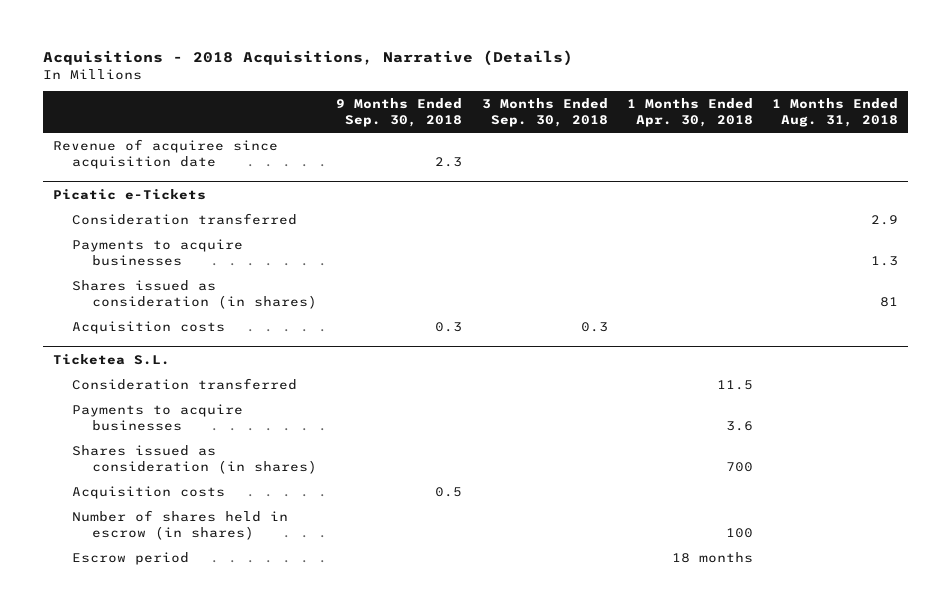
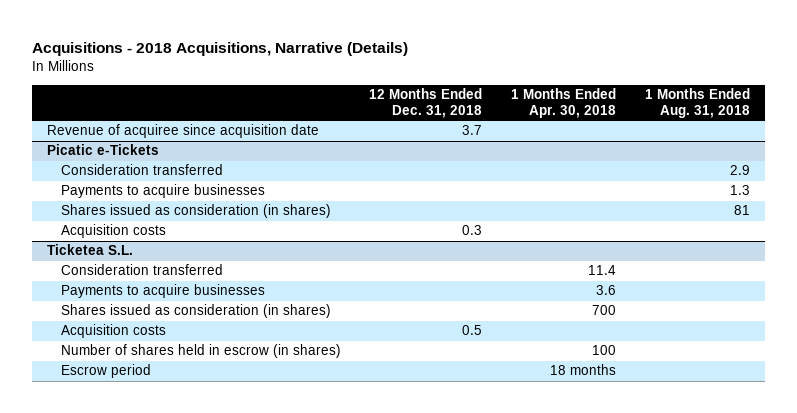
[336,98,463,128] 9 Months Ended Sep. 30, 2018 -> none
[481,98,608,128] 3 Months Ended Sep. 30, 2018 -> none
none -> [369,88,483,118] 12 Months Ended Dec. 31, 2018
[717,379,754,390] 11.5 -> [588,265,617,276] 11.4

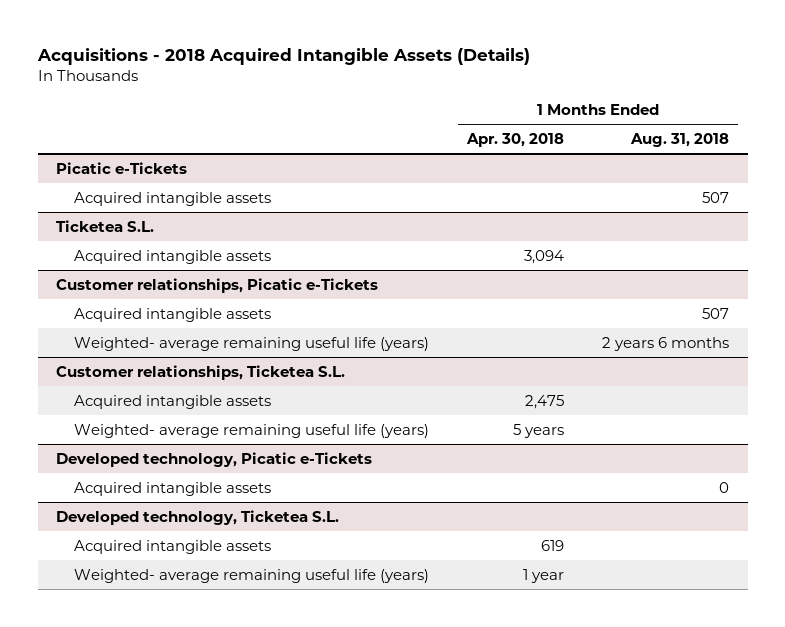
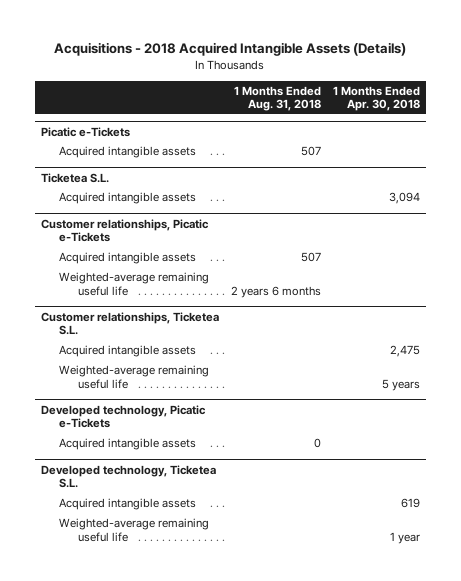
[74,336,430,351] Weighted- average remaining useful life (years) -> [59,271,210,296] Weighted-average remaining useful life
[74,423,430,438] Weighted- average remaining useful life (years) -> [59,364,210,389] Weighted-average remaining useful life
[74,568,430,583] Weighted- average remaining useful life (years) -> [59,517,210,542] Weighted-average remaining useful life

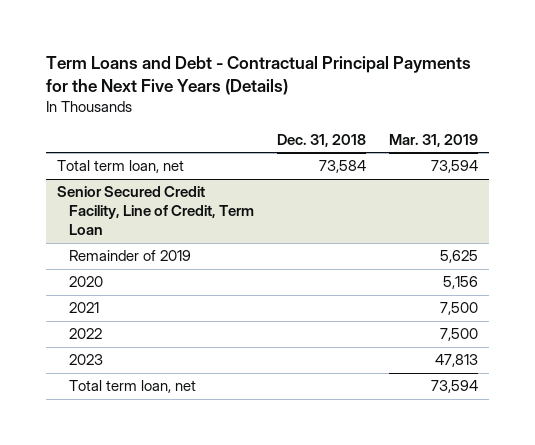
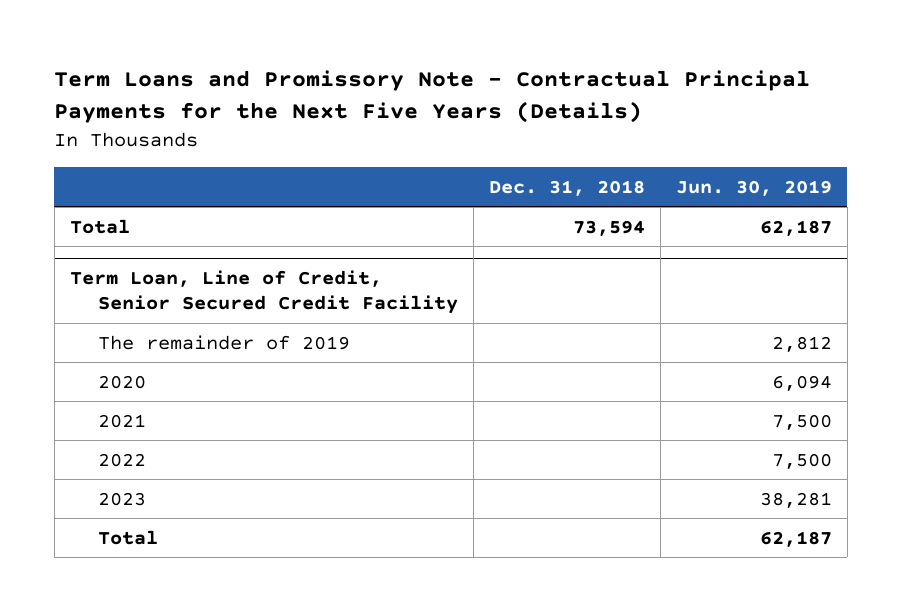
[45,55,471,95] Term Loans and Debt - Contractual Principal Payments for the Next Five Years (Details) -> [54,70,811,124] Term Loans and Promissory Note - Contractual Principal Payments for the Next Five Years (Details)
[388,133,478,147] Mar. 31, 2019 -> none
none -> [675,179,832,196] Jun. 30, 2019
[57,160,185,174] Total term loan, net -> [69,218,130,234] Total
[318,160,366,174] 73,584 -> [572,219,645,236] 73,594
[57,186,254,236] Senior Secured Credit Facility, Line of Credit, Term Loan -> [69,270,459,315] Term Loan, Line of Credit, Senior Secured Credit Facility
[68,250,191,262] Remainder of 2019 -> [98,334,351,350] The remainder of 2019
[68,380,196,394] Total term loan, net -> [98,529,159,545] Total

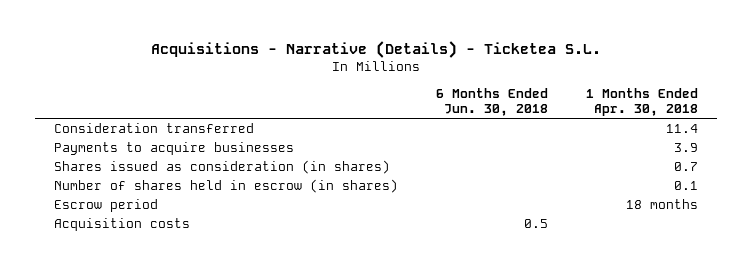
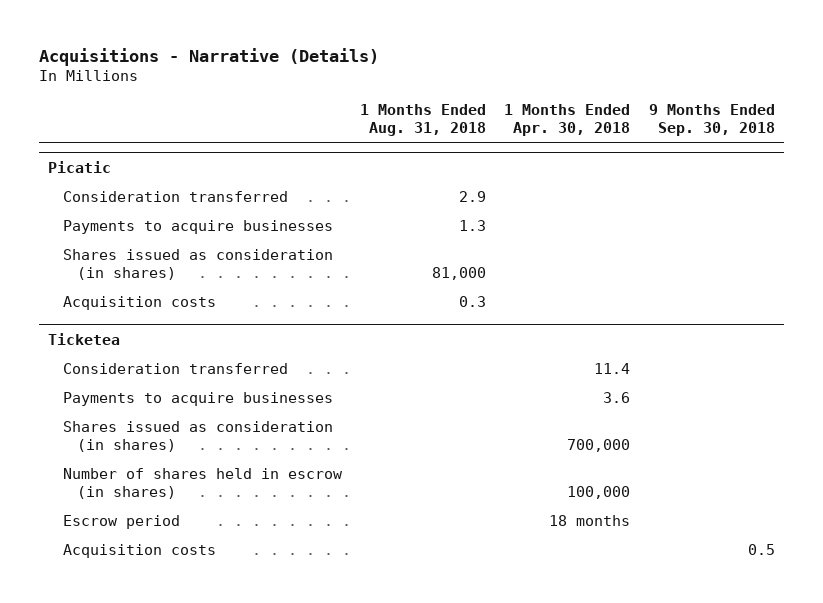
[150,41,601,59] Acquisitions - Narrative (Details) - Ticketea S.L. -> [39,47,380,66] Acquisitions - Narrative (Details)
[435,87,548,117] 6 Months Ended Jun. 30, 2018 -> none
none -> [360,104,487,137] 1 Months Ended Aug. 31, 2018
none -> [648,104,775,137] 9 Months Ended Sep. 30, 2018
none -> [48,160,112,173] Picatic
none -> [62,190,288,202] Consideration transferred
none -> [62,219,333,234] Payments to acquire businesses
none -> [62,248,333,280] Shares issued as consideration (in shares)
none -> [62,295,216,310] Acquisition costs
none -> [48,332,121,345] Ticketea
[673,142,698,152] 3.9 -> [603,391,631,403] 3.6
[673,161,698,171] 0.7 -> [567,438,631,452] 700,000
[673,180,698,190] 0.1 -> [567,485,631,499] 100,000

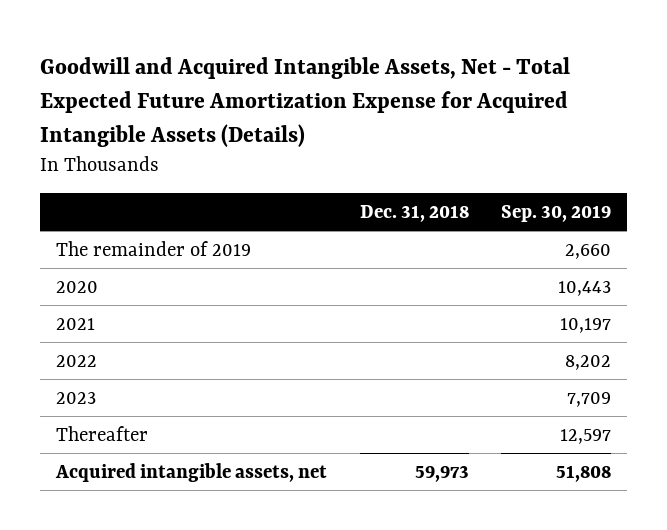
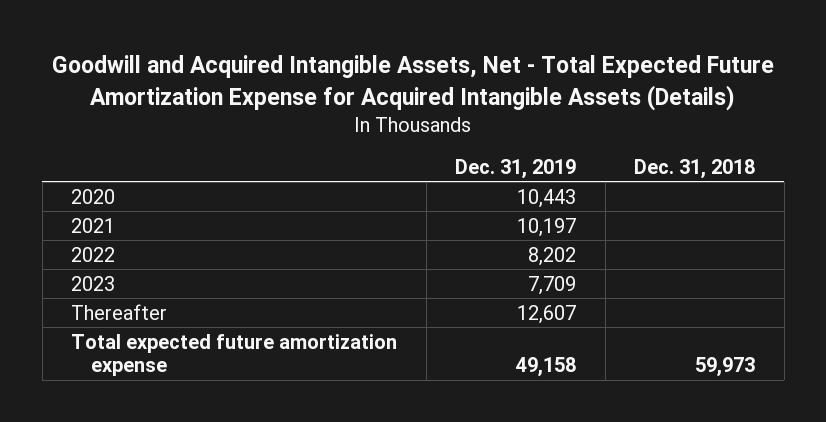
[501,204,612,222] Sep. 30, 2019 -> none
none -> [455,158,577,179] Dec. 31, 2019
[56,240,252,256] The remainder of 2019 -> none
[55,462,328,482] Acquired intangible assets, net -> [71,333,398,377] Total expected future amortization expense

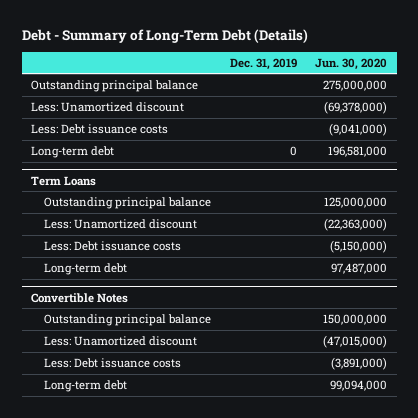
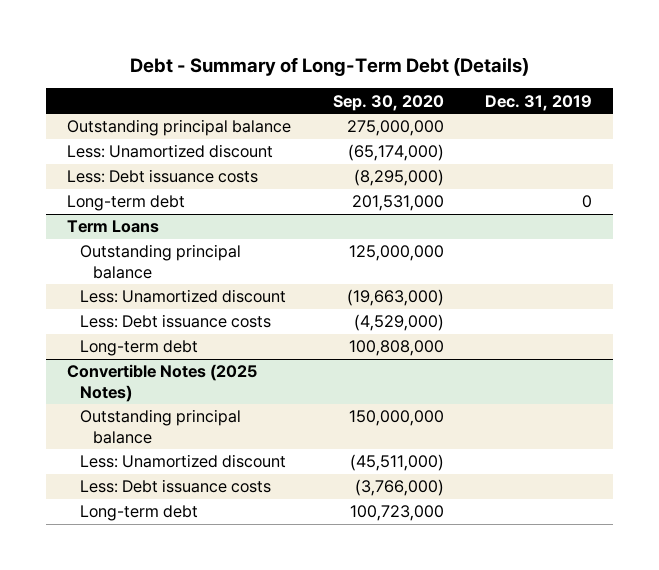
[315,57,388,70] Jun. 30, 2020 -> none
none -> [332,94,444,111] Sep. 30, 2020
[30,292,128,303] Convertible Notes -> [67,364,258,402] Convertible Notes (2025 Notes)

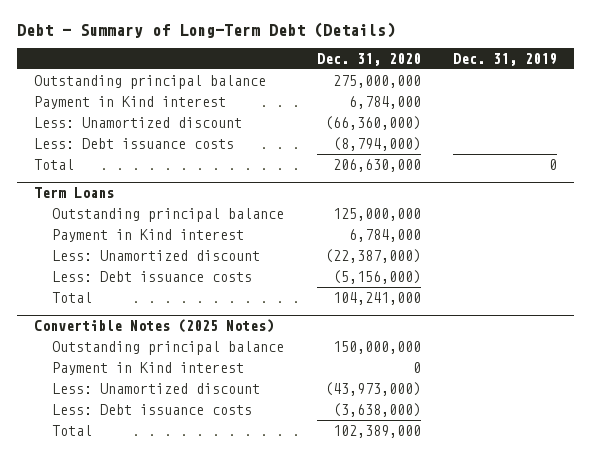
[332,94,444,111] Sep. 30, 2020 -> none
none -> [316,52,421,66] Dec. 31, 2020
none -> [33,95,226,109] Payment in Kind interest
[67,195,186,212] Long-term debt -> [33,158,74,170] Total
none -> [51,228,244,242] Payment in Kind interest
[80,340,199,357] Long-term debt -> [51,291,92,303] Total
none -> [51,361,244,375] Payment in Kind interest
[80,505,199,522] Long-term debt -> [51,424,92,436] Total

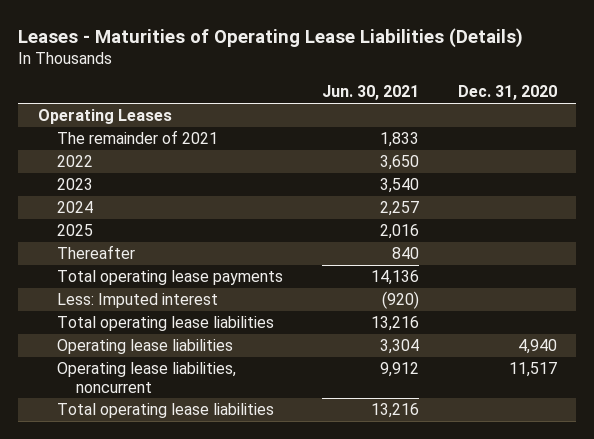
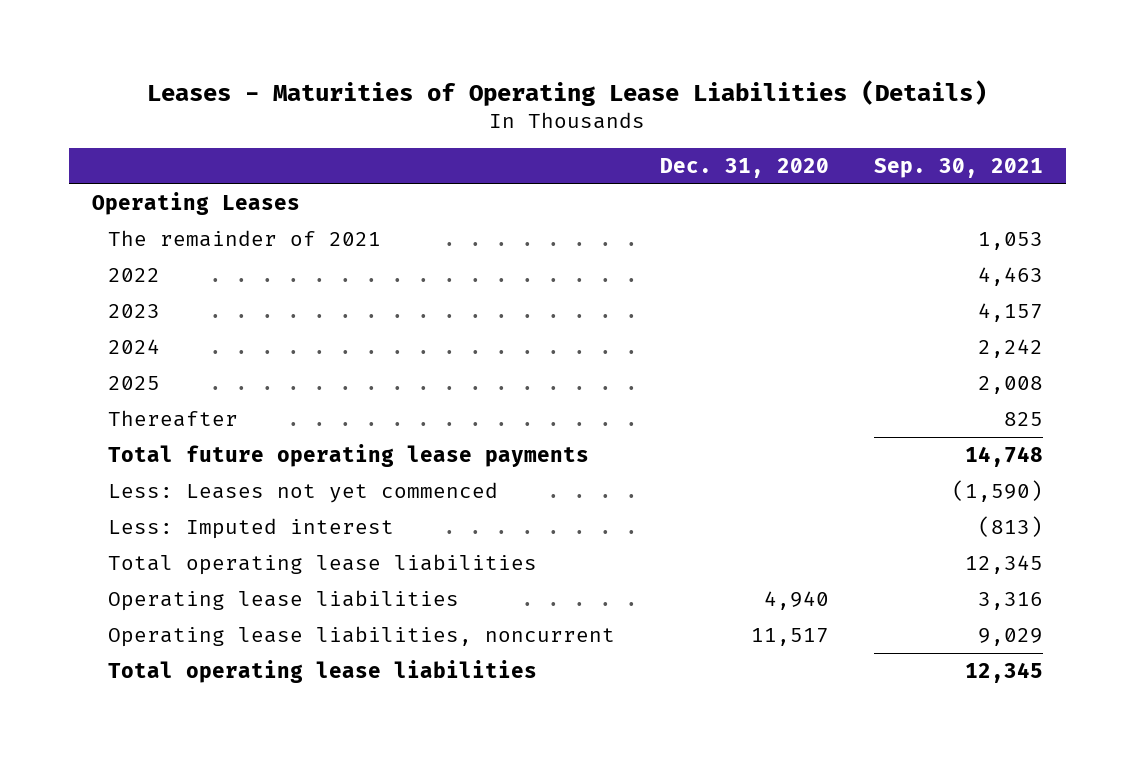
[321,85,419,101] Jun. 30, 2021 -> none
none -> [874,158,1044,179] Sep. 30, 2021
[56,270,283,286] Total operating lease payments -> [108,443,590,467] Total future operating lease payments
none -> [108,481,499,503] Less: Leases not yet commenced

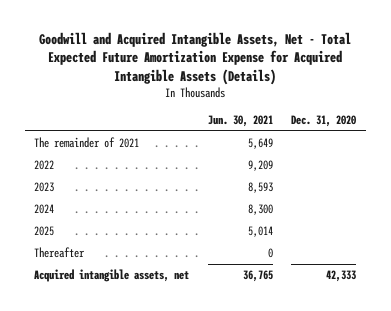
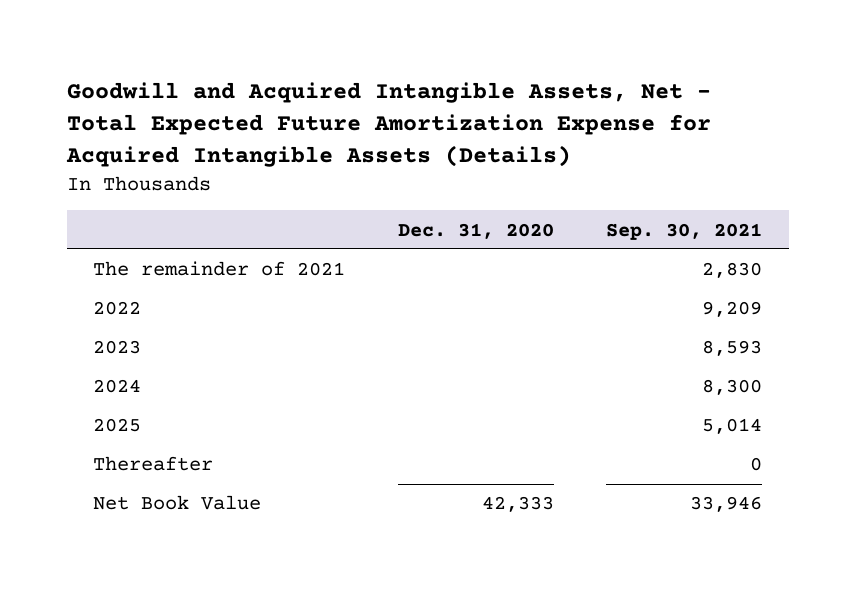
[207,115,273,128] Jun. 30, 2021 -> none
none -> [606,222,763,240] Sep. 30, 2021
[34,268,190,282] Acquired intangible assets, net -> [92,495,261,511] Net Book Value

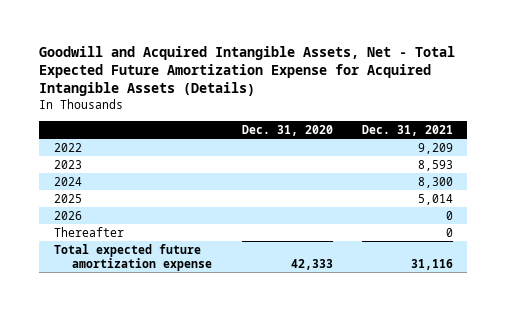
[606,222,763,240] Sep. 30, 2021 -> none
none -> [361,124,453,136] Dec. 31, 2021
[92,261,345,277] The remainder of 2021 -> none
none -> [53,210,82,220] 2026
[92,495,261,511] Net Book Value -> [53,243,213,271] Total expected future amortization expense

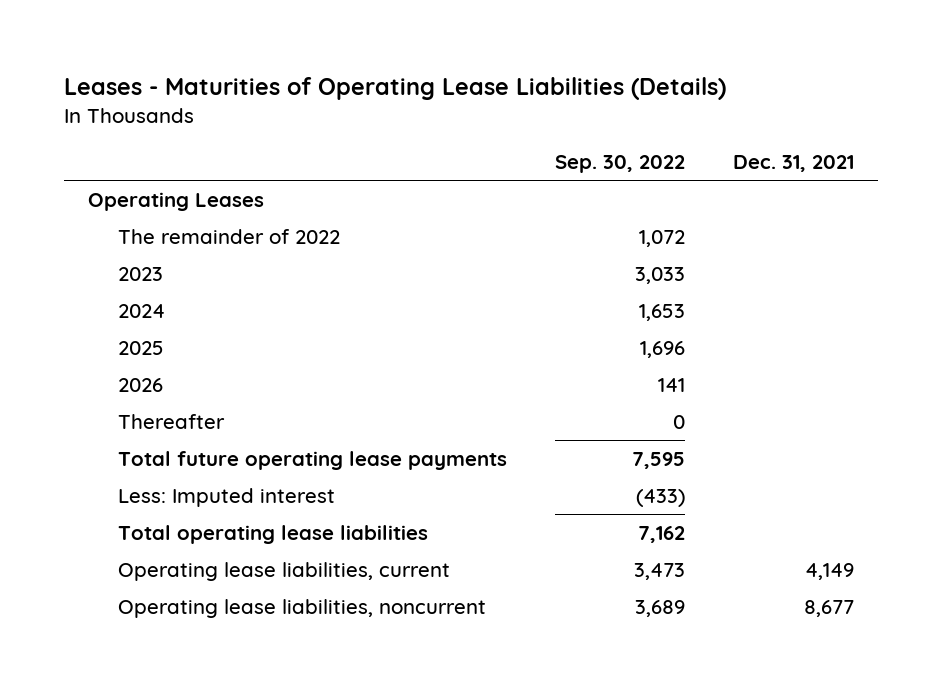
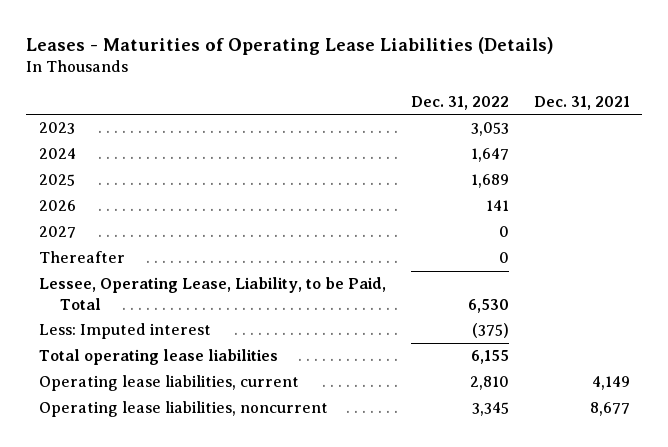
[554,154,685,173] Sep. 30, 2022 -> none
none -> [410,95,509,110] Dec. 31, 2022
[87,191,264,211] Operating Leases -> none
[117,228,340,244] The remainder of 2022 -> none
none -> [38,226,76,239] 2027
[117,450,507,470] Total future operating lease payments -> [38,277,386,310] Lessee, Operating Lease, Liability, to be Paid, Total

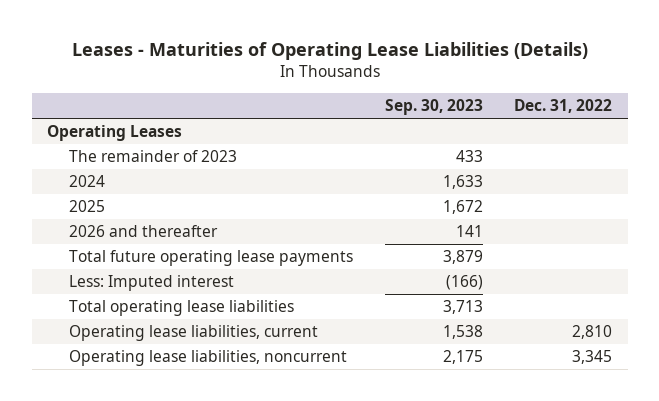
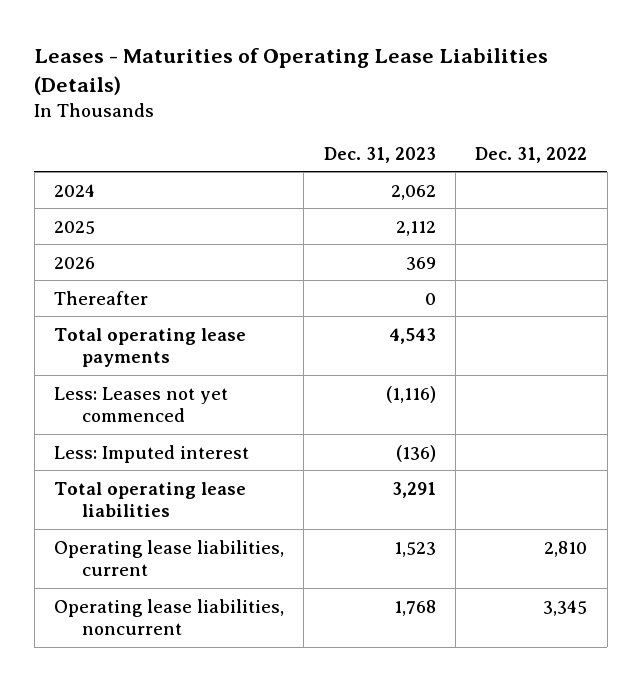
[384,99,483,116] Sep. 30, 2023 -> none
none -> [323,146,436,163] Dec. 31, 2023
[47,125,183,142] Operating Leases -> none
[69,150,238,163] The remainder of 2023 -> none
[69,225,219,238] 2026 and thereafter -> none
none -> [53,256,95,269] 2026
none -> [53,290,148,305] Thereafter
[69,250,354,267] Total future operating lease payments -> [53,327,246,368] Total operating lease payments
none -> [53,386,228,423] Less: Leases not yet commenced

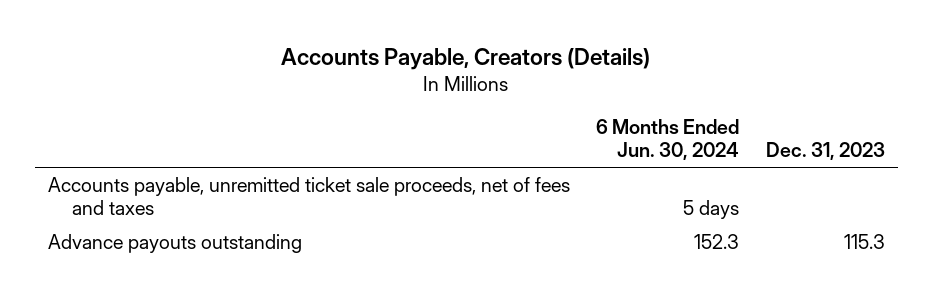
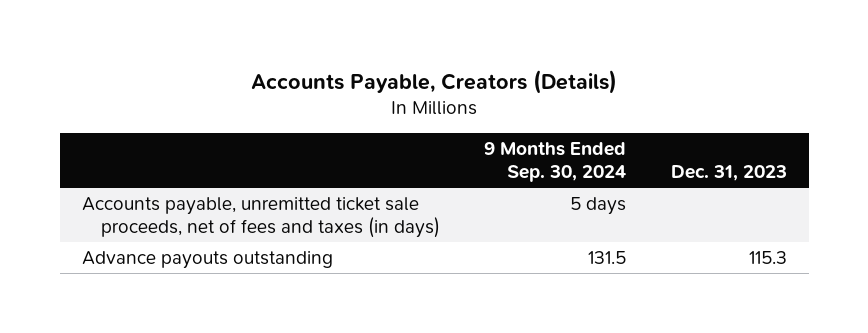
[596,119,740,161] 6 Months Ended Jun. 30, 2024 -> none
none -> [484,141,627,182] 9 Months Ended Sep. 30, 2024
[47,176,570,216] Accounts payable, unremitted ticket sale proceeds, net of fees and taxes -> [81,196,440,238] Accounts payable, unremitted ticket sale proceeds, net of fees and taxes (in days)

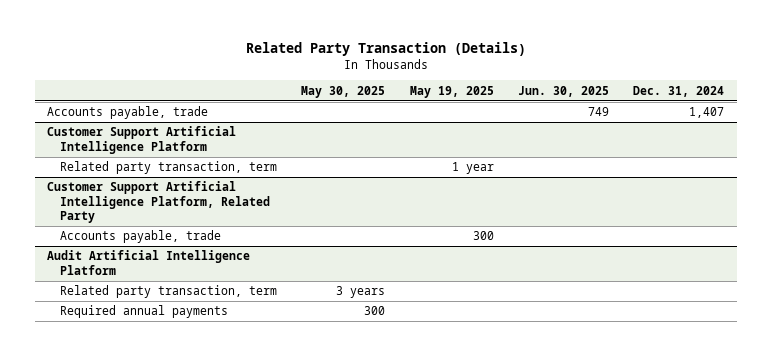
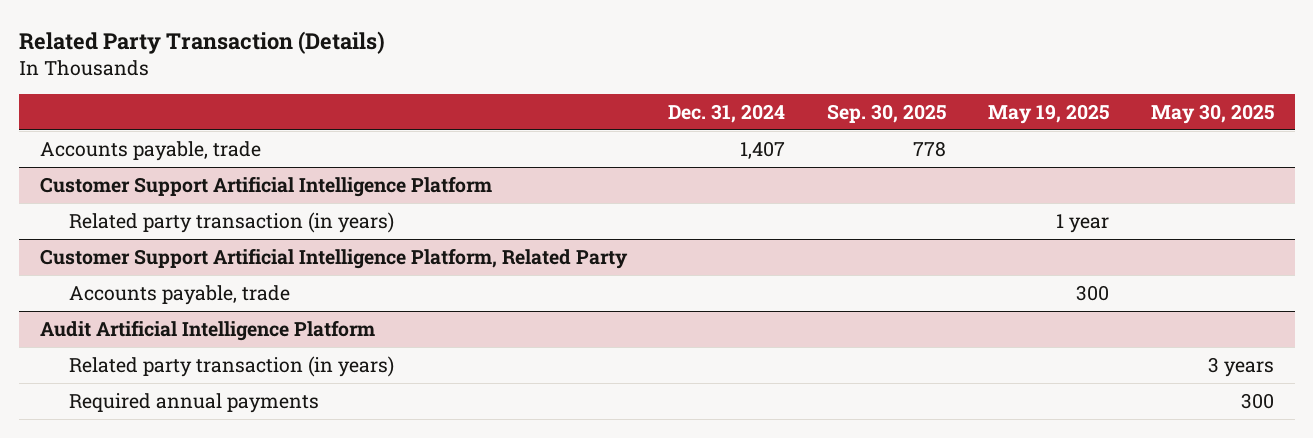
[518,85,610,97] Jun. 30, 2025 -> none
none -> [827,103,947,123] Sep. 30, 2025
[59,161,277,175] Related party transaction, term -> [69,211,395,233] Related party transaction (in years)
[59,285,277,299] Related party transaction, term -> [69,355,395,377] Related party transaction (in years)

